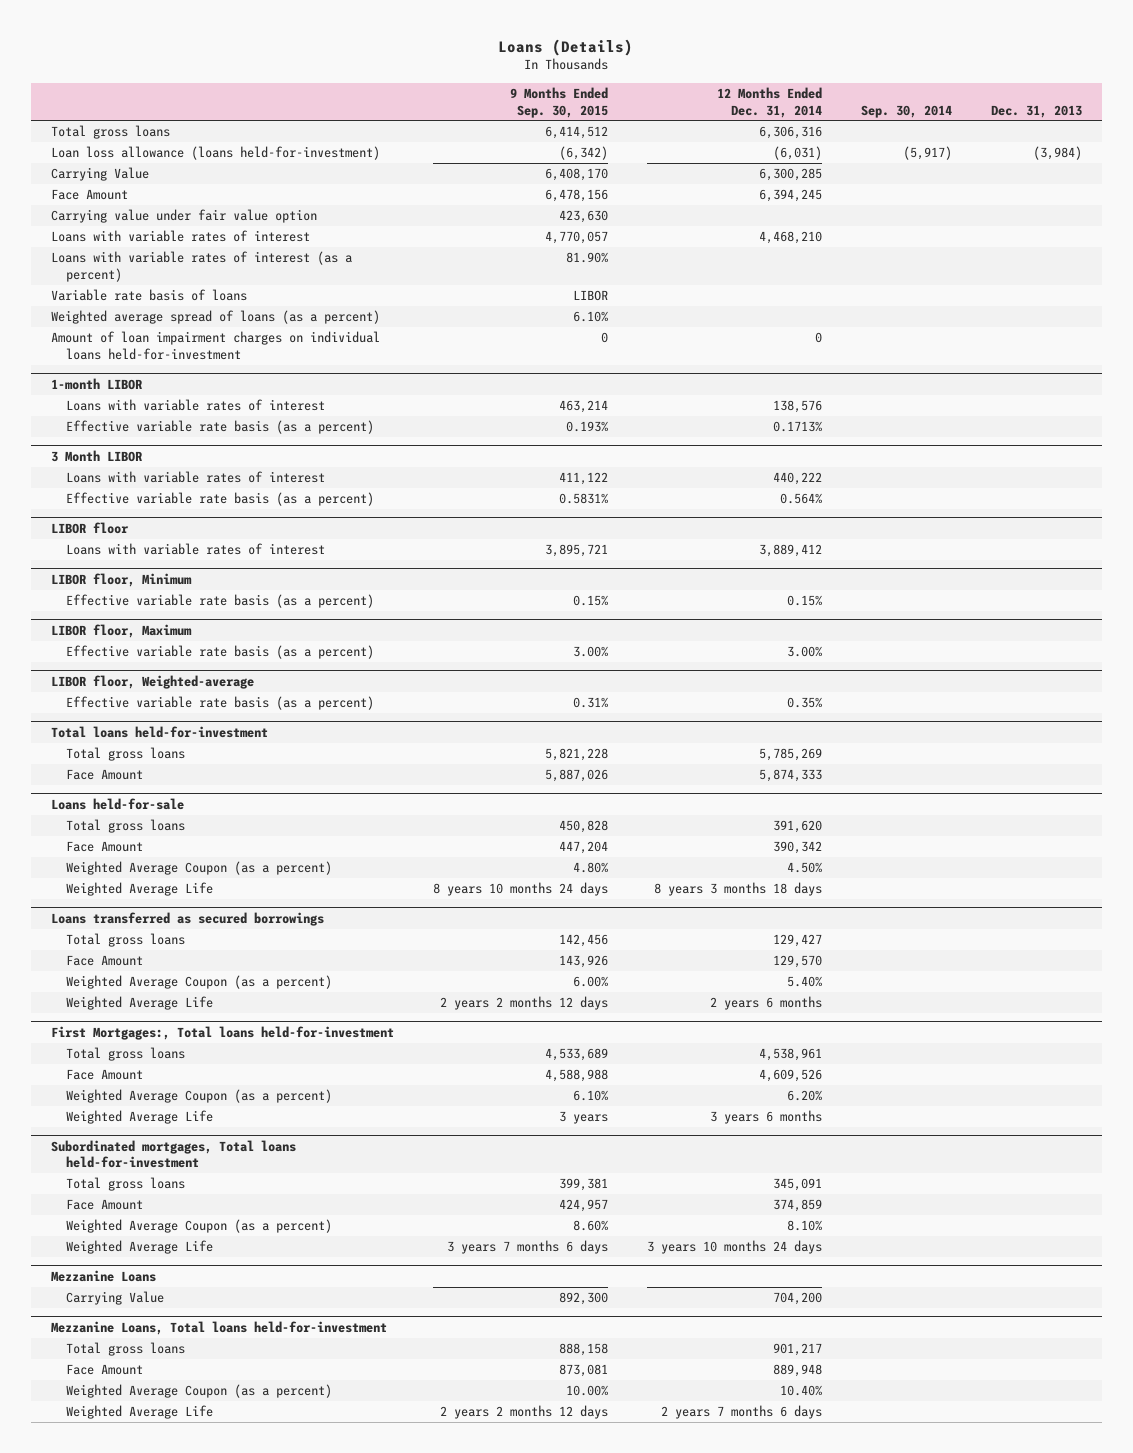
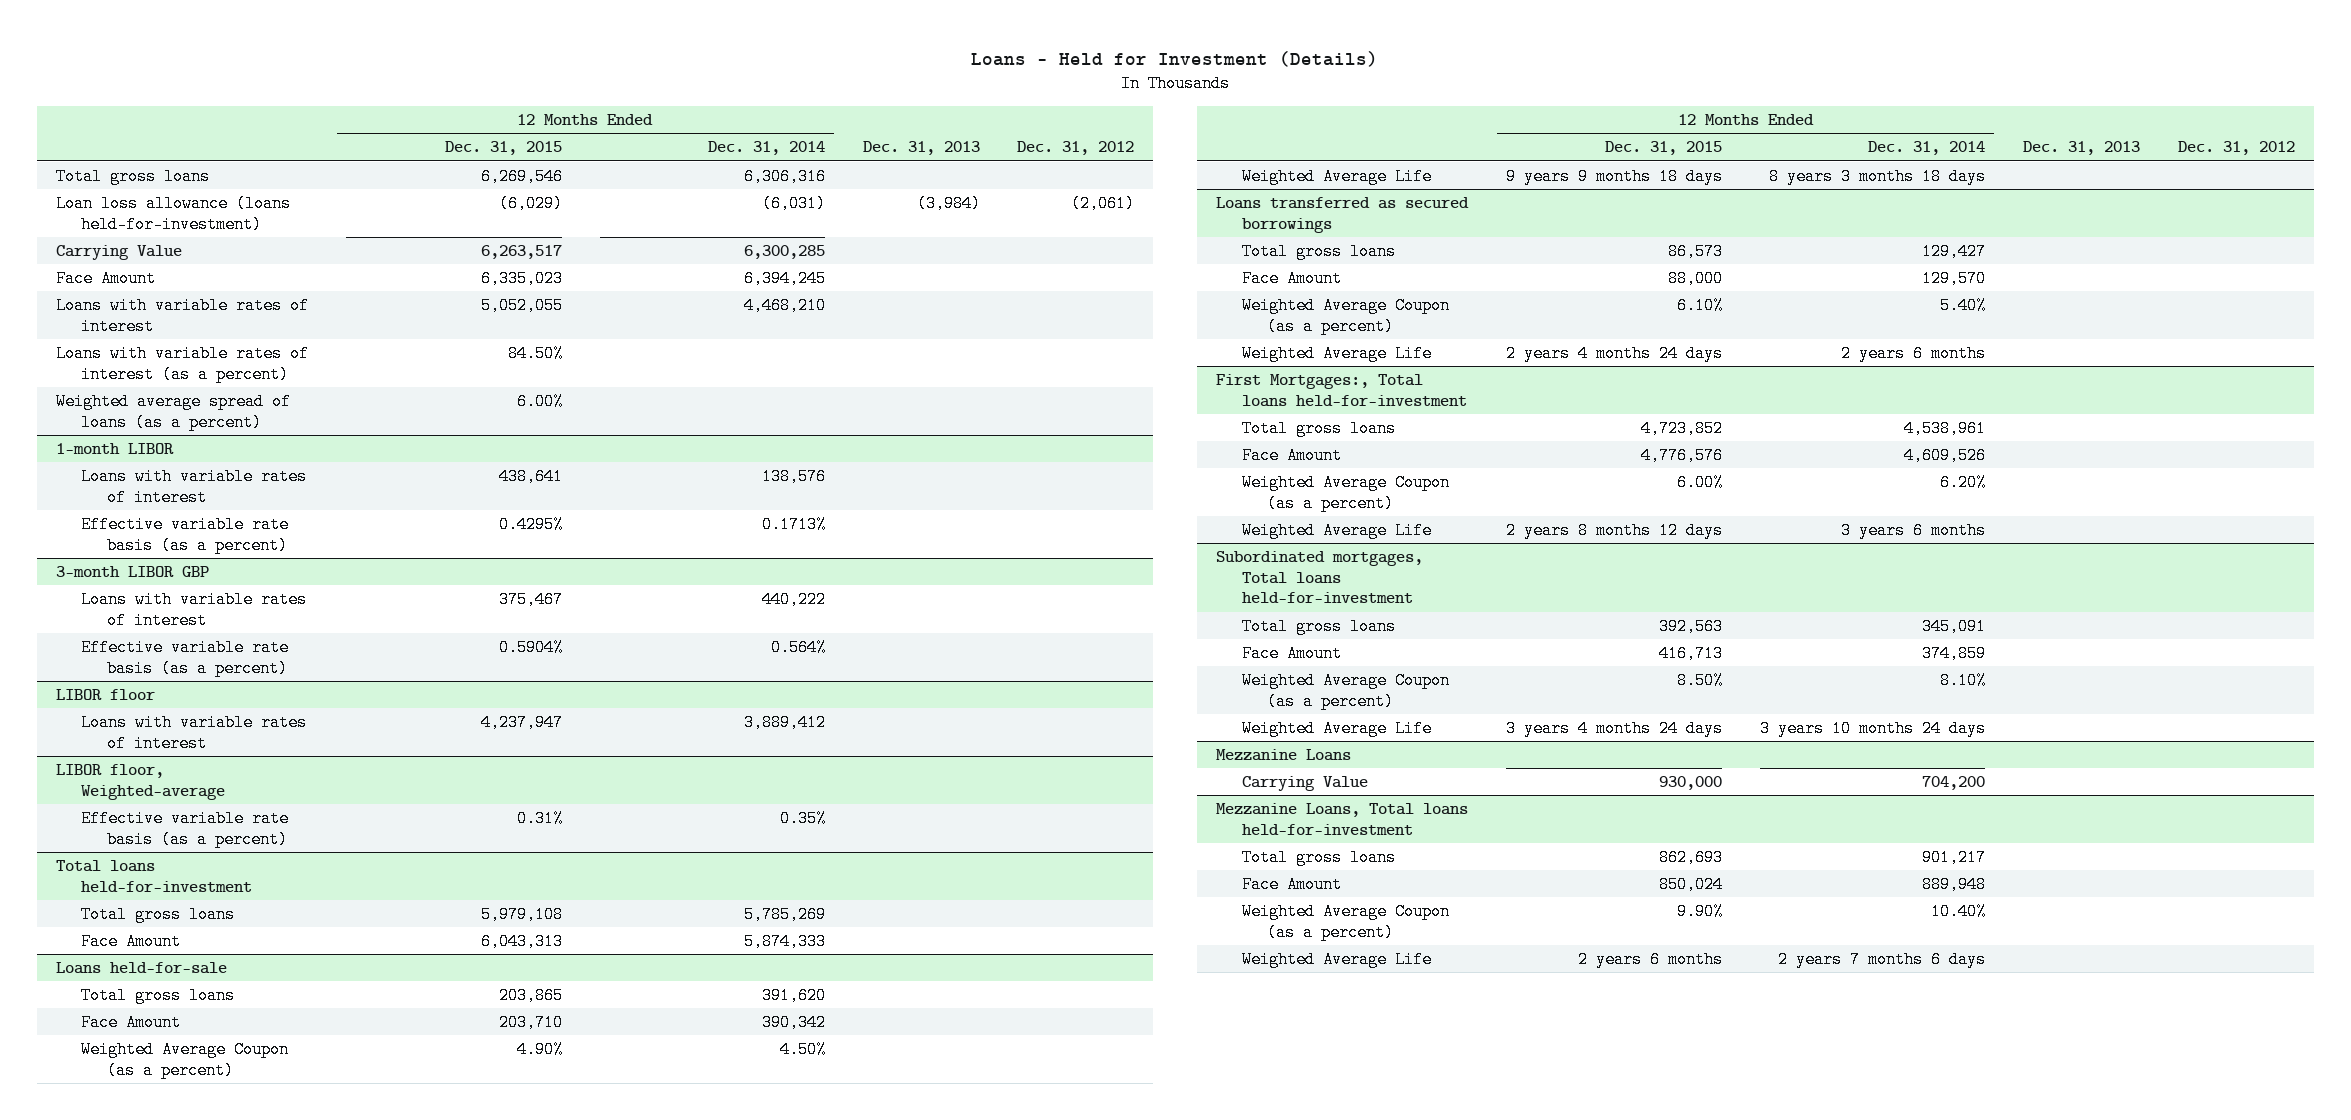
[498,38,634,56] Loans (Details) -> [971,50,1379,67] Loans - Held for Investment (Details)
[509,86,608,118] 9 Months Ended Sep. 30, 2015 -> none
[860,104,952,118] Sep. 30, 2014 -> none
none -> [444,141,562,156] Dec. 31, 2015
none -> [1017,141,1135,156] Dec. 31, 2012
[50,209,317,224] Carrying value under fair value option -> none
[50,289,247,302] Variable rate basis of loans -> none
[50,331,380,361] Amount of loan impairment charges on individual loans held-for-investment -> none
[50,449,142,462] 3 Month LIBOR -> [56,566,210,578] 3-month LIBOR GBP
[50,572,192,587] LIBOR floor, Minimum -> none
[66,594,375,609] Effective variable rate basis (as a percent) -> none
[50,623,192,638] LIBOR floor, Maximum -> none
[66,645,375,660] Effective variable rate basis (as a percent) -> none

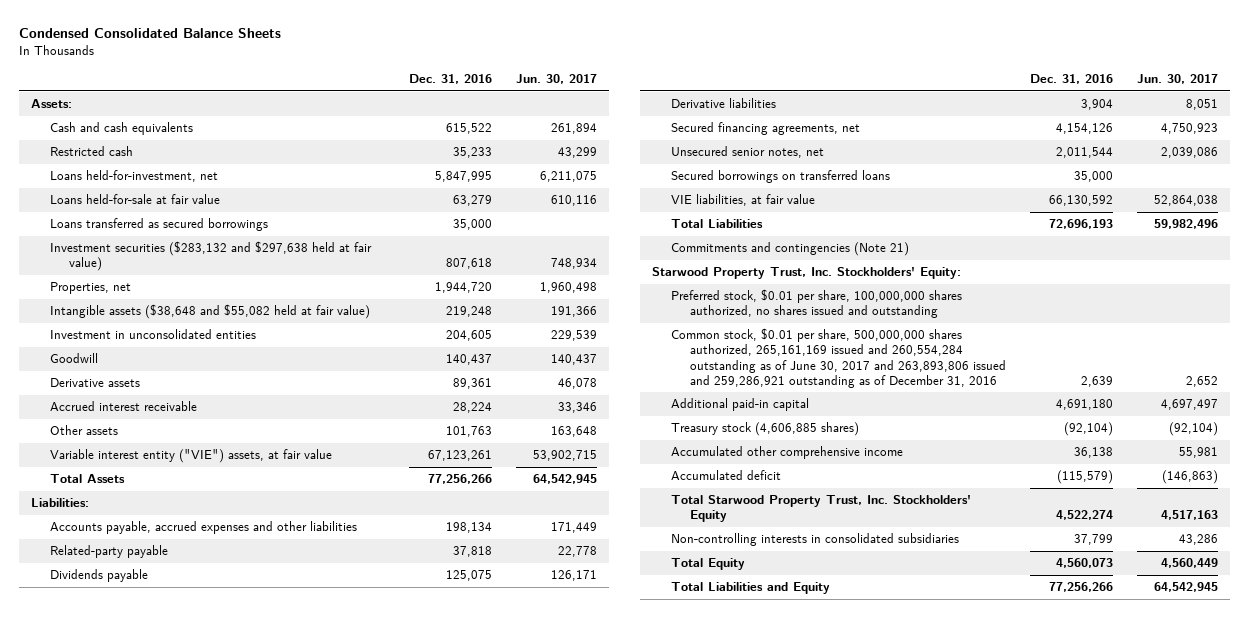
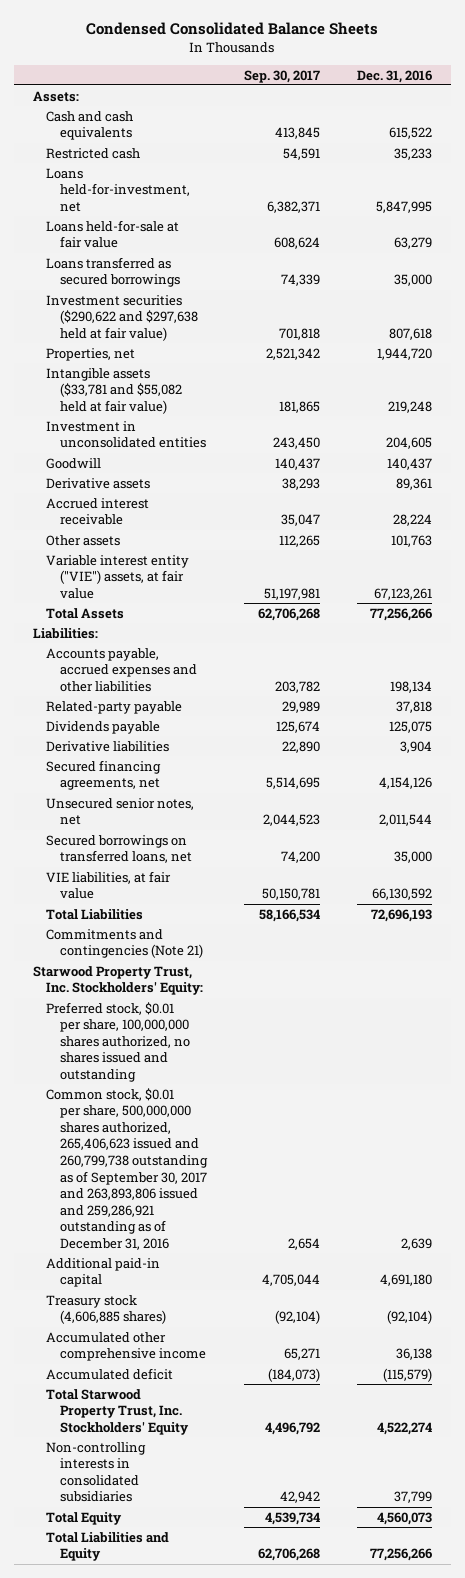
[516,73,598,84] Jun. 30, 2017 -> none
none -> [243,69,320,83] Sep. 30, 2017
[50,241,373,272] Investment securities ($283,132 and $297,638 held at fair value) -> [46,294,198,341] Investment securities ($290,622 and $297,638 held at fair value)
[50,304,371,320] Intangible assets ($38,648 and $55,082 held at fair value) -> [46,367,182,414] Intangible assets ($33,781 and $55,082 held at fair value)
[671,170,891,184] Secured borrowings on transferred loans -> [46,834,192,864] Secured borrowings on transferred loans, net
[671,328,1007,388] Common stock, $0.01 per share, 500,000,000 shares authorized, 265,161,169 issued and 260,554,284 outstanding as of June 30, 2017 and 263,893,806 issued and 259,286,921 outstanding as of December 31, 2016 -> [46,1087,208,1251] Common stock, $0.01 per share, 500,000,000 shares authorized, 265,406,623 issued and 260,799,738 outstanding as of September 30, 2017 and 263,893,806 issued and 259,286,921 outstanding as of December 31, 2016

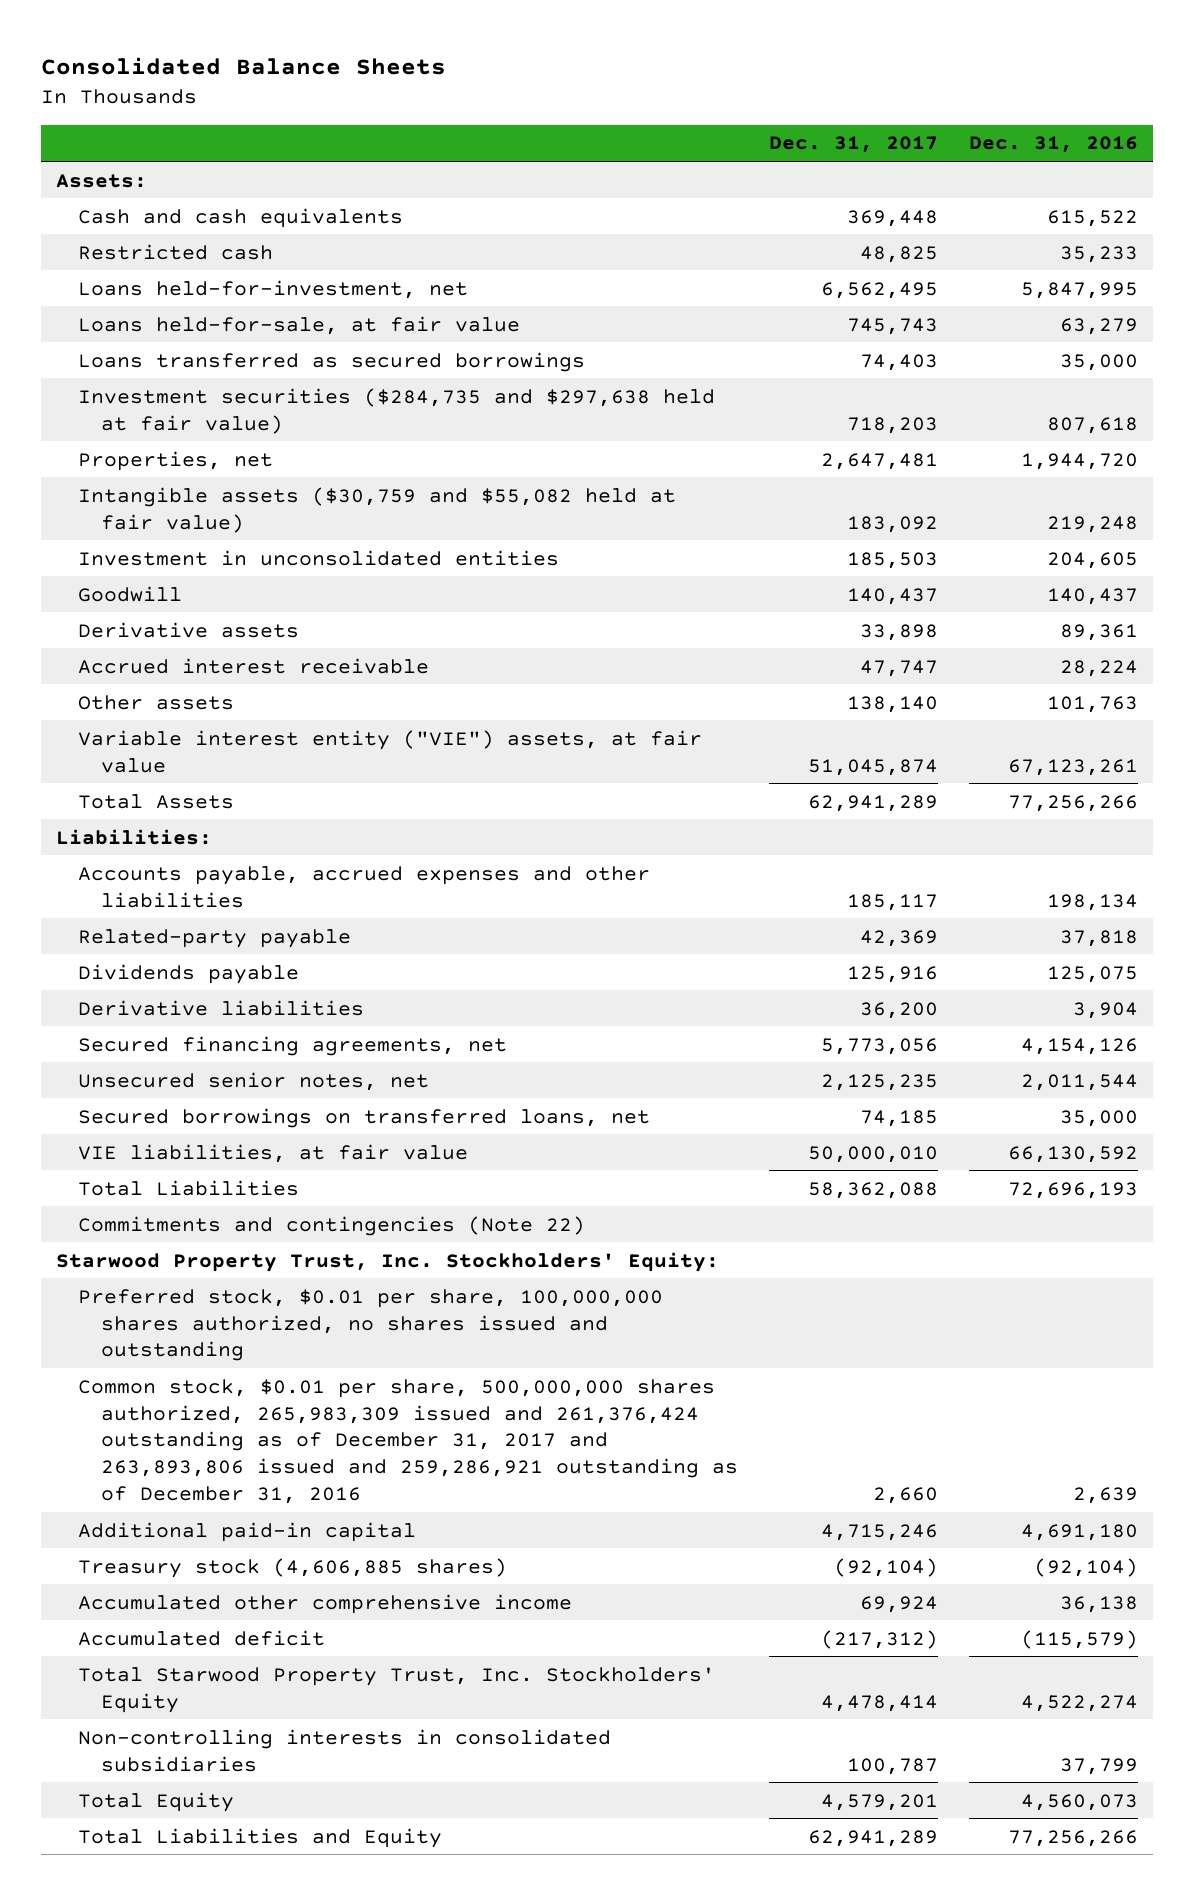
[86,22,379,36] Condensed Consolidated Balance Sheets -> [40,57,446,76] Consolidated Balance Sheets
[243,69,320,83] Sep. 30, 2017 -> none
none -> [768,136,938,154] Dec. 31, 2017
[46,219,180,249] Loans held-for-sale at fair value -> [78,315,521,335] Loans held-for-sale, at fair value
[46,294,198,341] Investment securities ($290,622 and $297,638 held at fair value) -> [78,387,716,434] Investment securities ($284,735 and $297,638 held at fair value)
[46,367,182,414] Intangible assets ($33,781 and $55,082 held at fair value) -> [78,486,677,533] Intangible assets ($30,759 and $55,082 held at fair value)
[46,928,203,959] Commitments and contingencies (Note 21) -> [78,1215,586,1236] Commitments and contingencies (Note 22)
[46,1087,208,1251] Common stock, $0.01 per share, 500,000,000 shares authorized, 265,406,623 issued and 260,799,738 outstanding as of September 30, 2017 and 263,893,806 issued and 259,286,921 outstanding as of December 31, 2016 -> [78,1378,738,1505] Common stock, $0.01 per share, 500,000,000 shares authorized, 265,983,309 issued and 261,376,424 outstanding as of December 31, 2017 and 263,893,806 issued and 259,286,921 outstanding as of December 31, 2016

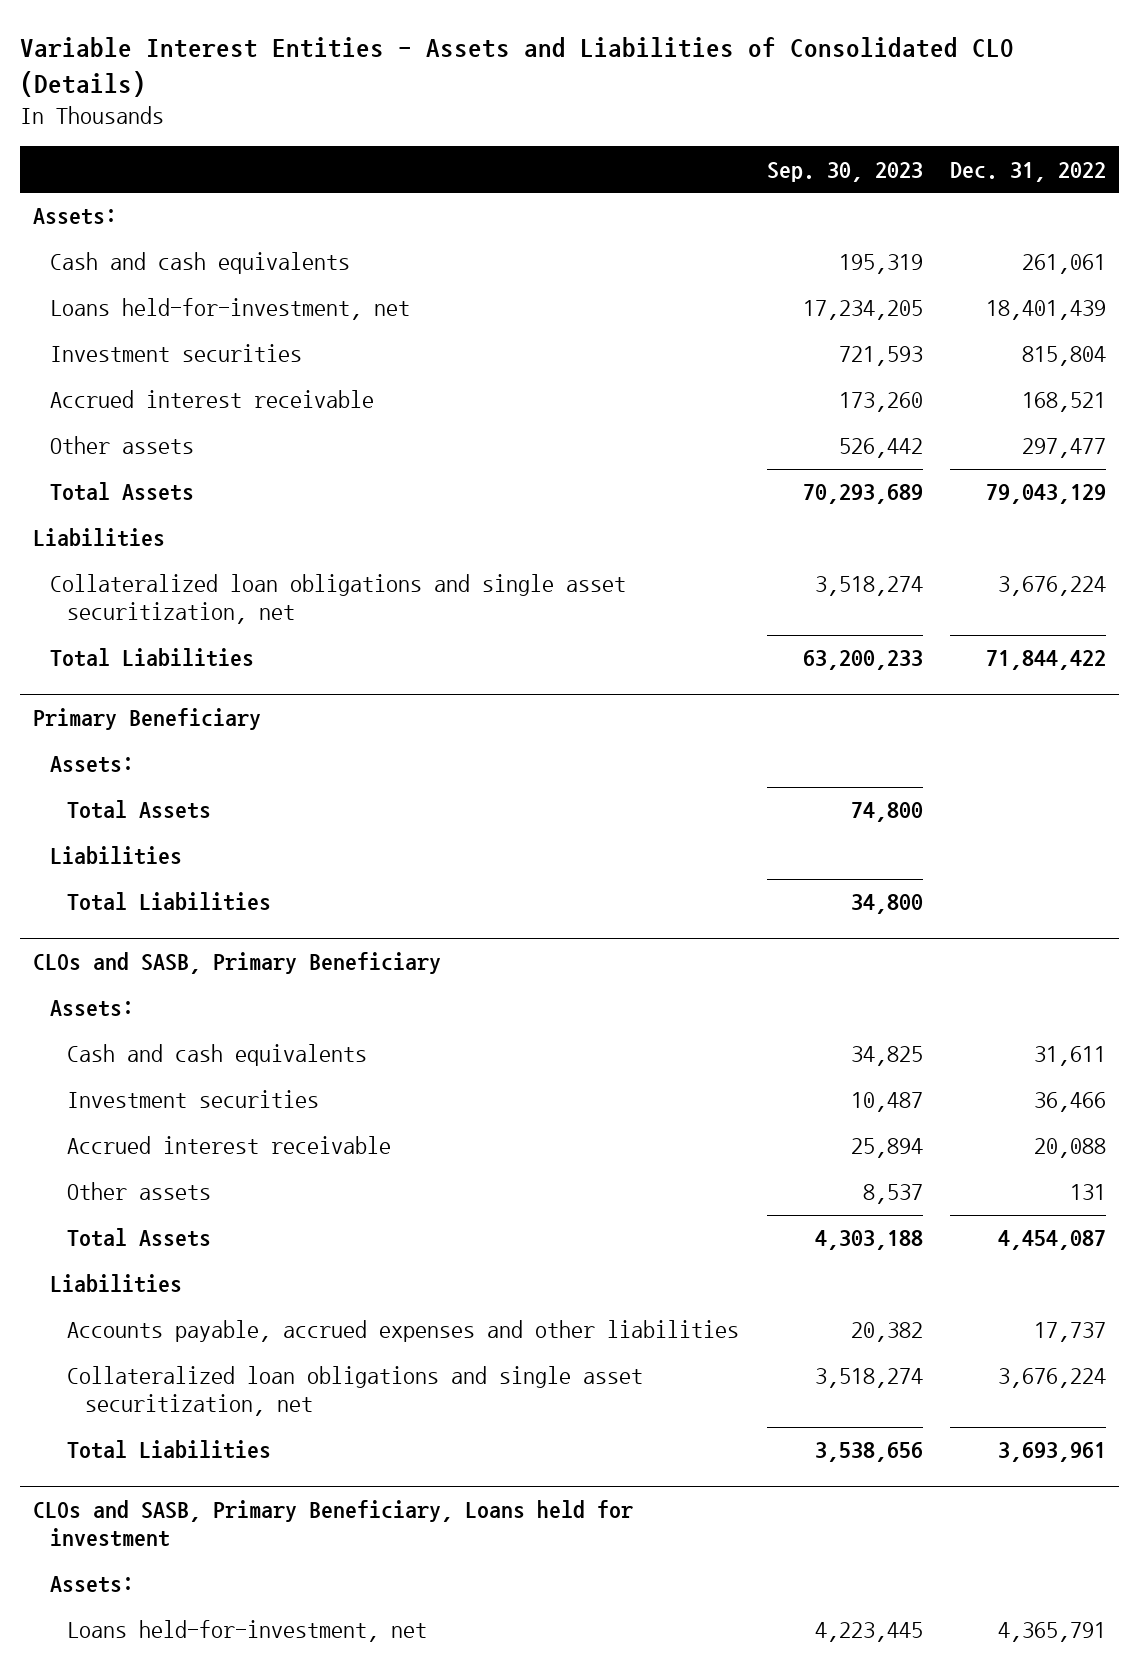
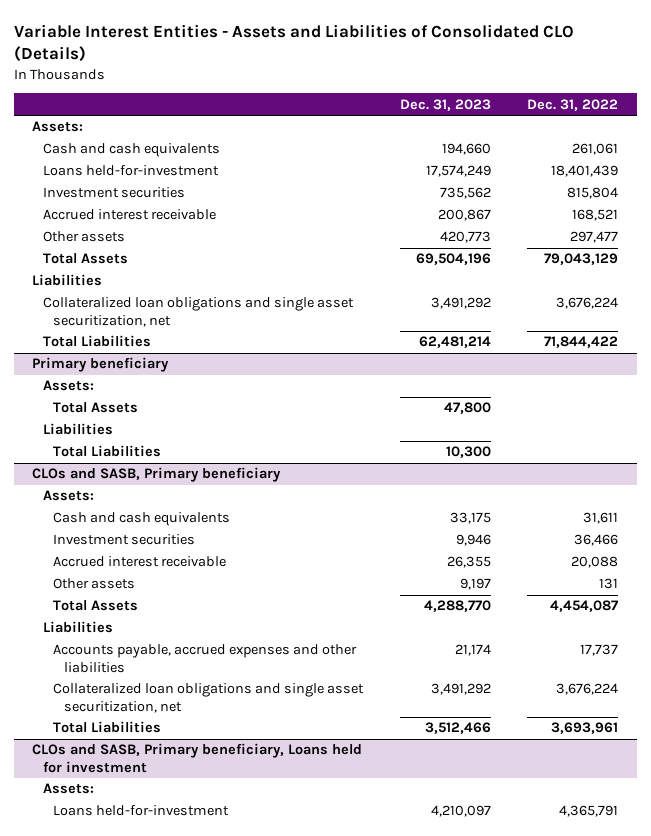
[766,161,923,182] Sep. 30, 2023 -> none
none -> [399,98,491,111] Dec. 31, 2023
[50,298,411,321] Loans held-for-investment, net -> [42,165,219,177] Loans held-for-investment
[33,708,262,731] Primary Beneficiary -> [32,357,170,373] Primary beneficiary
[33,952,442,975] CLOs and SASB, Primary Beneficiary -> [32,467,282,483] CLOs and SASB, Primary beneficiary
[33,1500,634,1548] CLOs and SASB, Primary Beneficiary, Loans held for investment -> [32,743,363,773] CLOs and SASB, Primary beneficiary, Loans held for investment
[67,1620,428,1643] Loans held-for-investment, net -> [53,805,230,817] Loans held-for-investment

